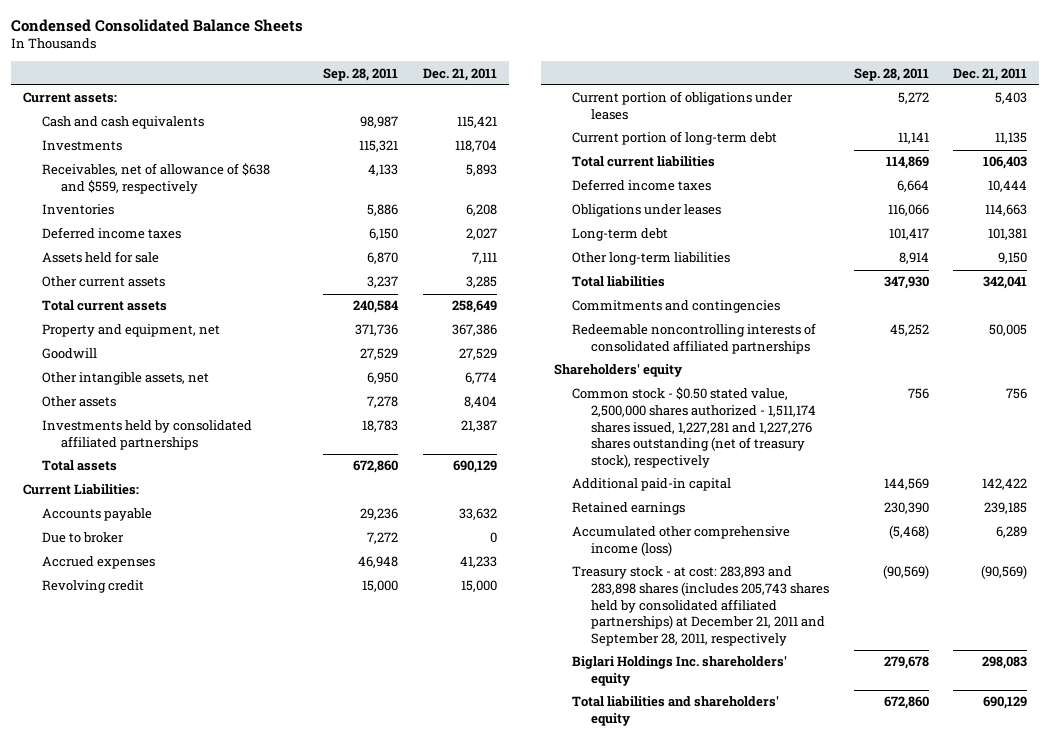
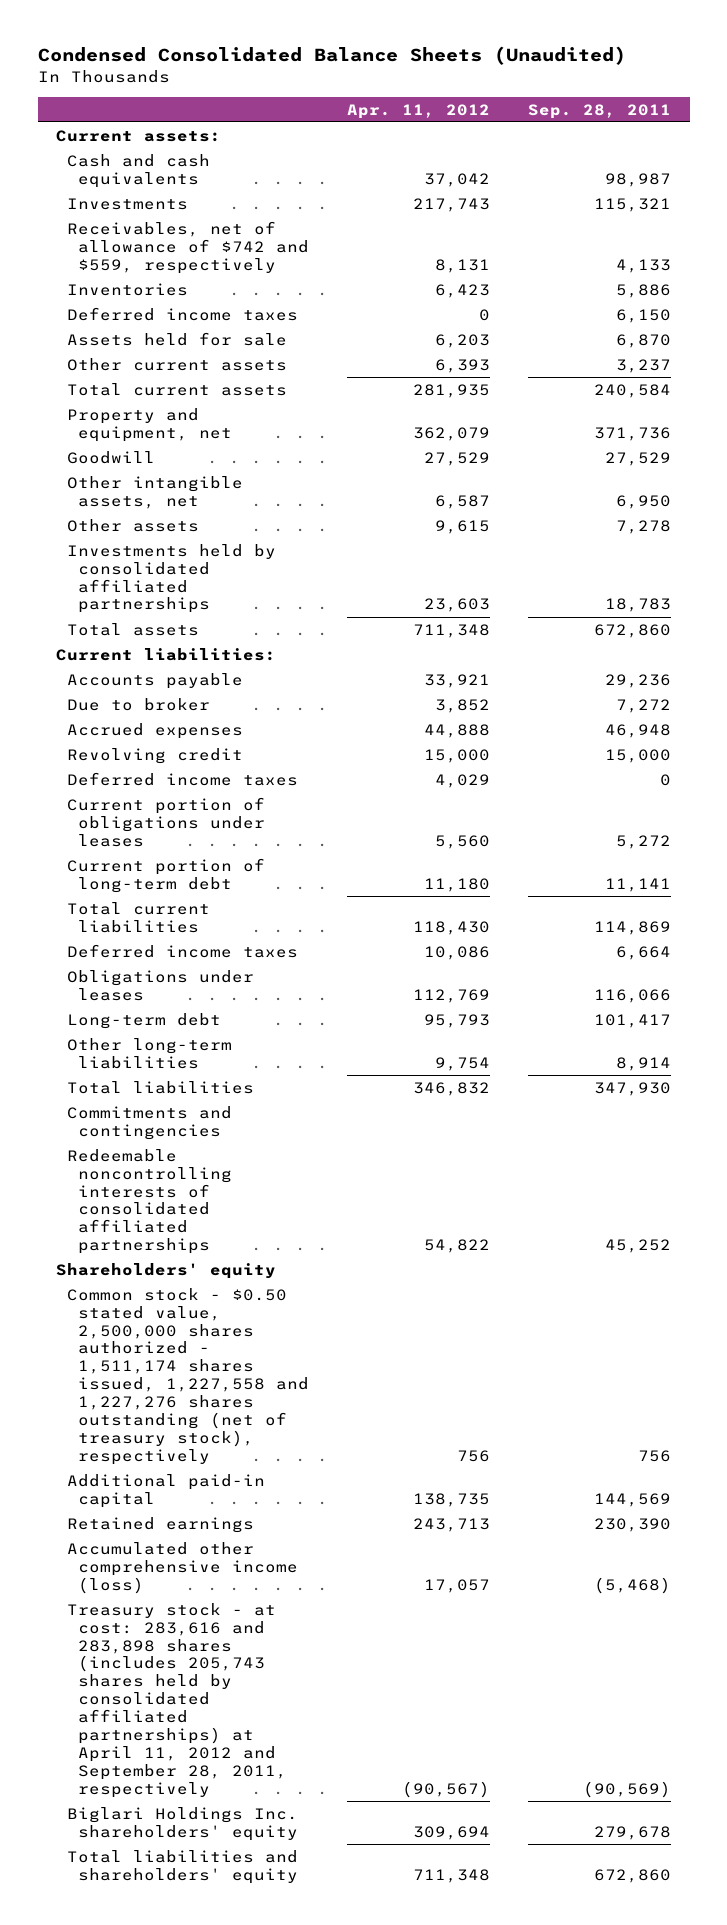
[11,19,304,33] Condensed Consolidated Balance Sheets -> [37,46,626,66] Condensed Consolidated Balance Sheets (Unaudited)
[422,67,497,81] Dec. 21, 2011 -> none
none -> [347,103,491,119] Apr. 11, 2012
[42,163,271,195] Receivables, net of allowance of $638 and $559, respectively -> [67,220,310,274] Receivables, net of allowance of $742 and $559, respectively
[23,484,140,496] Current Liabilities: -> [56,647,277,661] Current liabilities:
none -> [67,771,299,786] Deferred income taxes
[572,387,816,468] Common stock - $0.50 stated value, 2,500,000 shares authorized - 1,511,174 shares issued, 1,227,281 and 1,227,276 shares outstanding (net of treasury stock), respectively -> [67,1287,310,1465] Common stock - $0.50 stated value, 2,500,000 shares authorized - 1,511,174 shares issued, 1,227,558 and 1,227,276 shares outstanding (net of treasury stock), respectively
[572,566,829,646] Treasury stock - at cost: 283,893 and 283,898 shares (includes 205,743 shares held by consolidated affiliated partnerships) at December 21, 2011 and September 28, 2011, respectively -> [67,1602,288,1798] Treasury stock - at cost: 283,616 and 283,898 shares (includes 205,743 shares held by consolidated affiliated partnerships) at April 11, 2012 and September 28, 2011, respectively

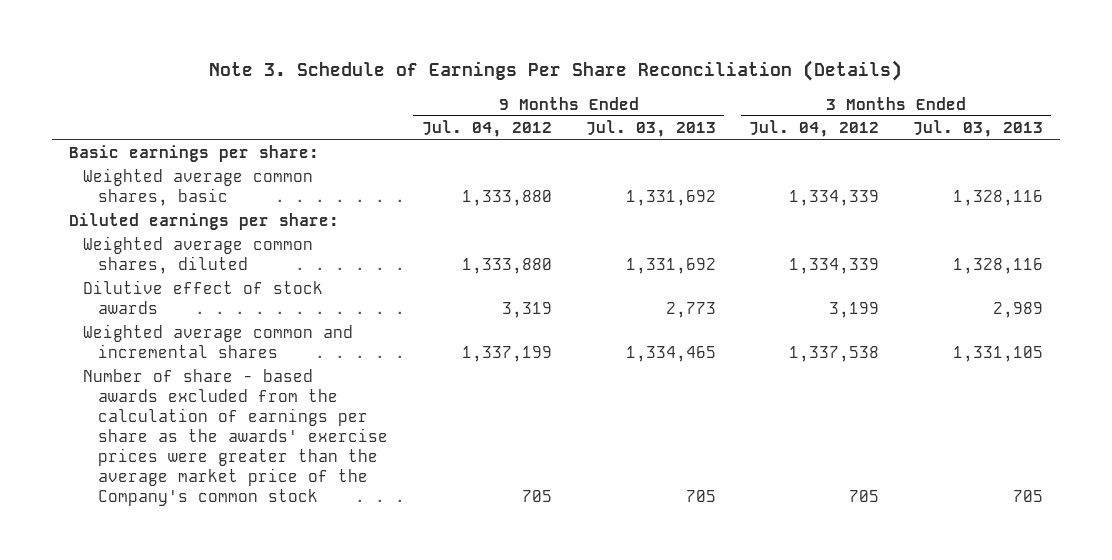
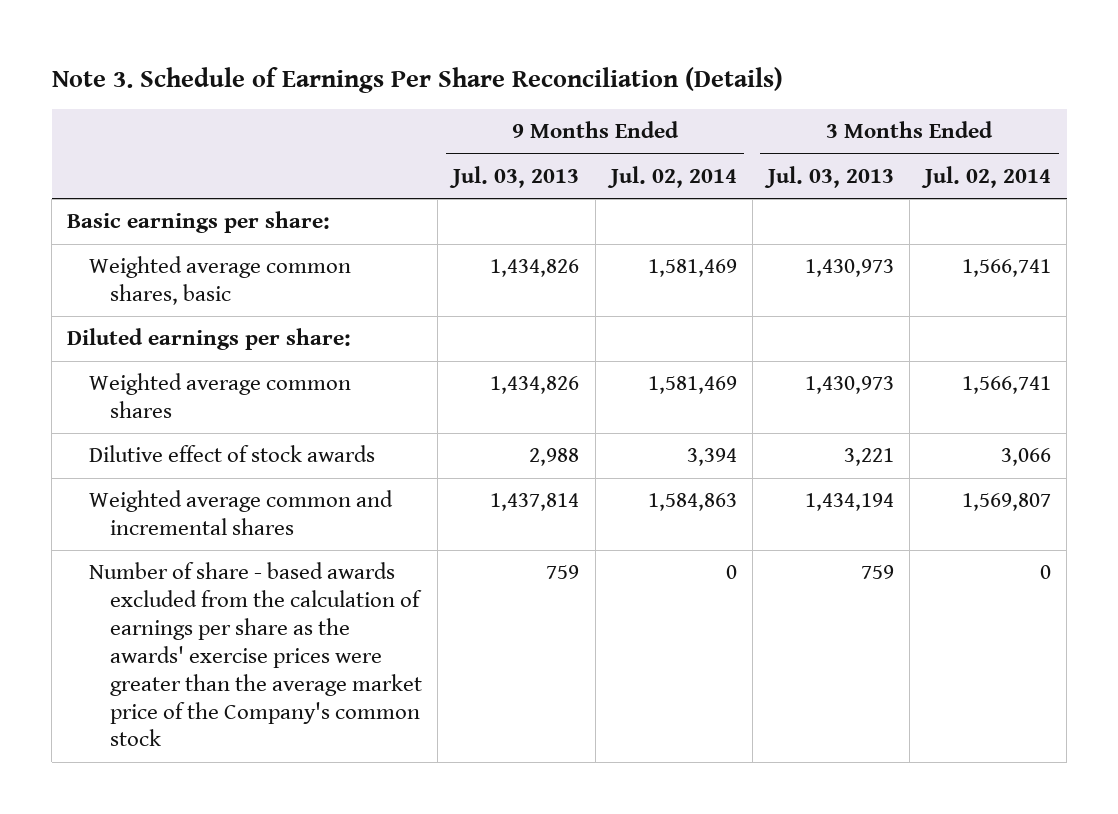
[421,120,552,138] Jul. 04, 2012 -> none
[749,120,880,138] Jul. 04, 2012 -> none
none -> [606,165,737,188] Jul. 02, 2014
none -> [921,165,1052,188] Jul. 02, 2014
[625,190,716,207] 1,331,692 -> [490,259,580,278] 1,434,826
[953,190,1044,207] 1,328,116 -> [804,259,894,278] 1,430,973
[83,236,314,275] Weighted average common shares, diluted -> [88,373,351,419] Weighted average common shares
[625,258,716,275] 1,331,692 -> [490,376,580,395] 1,434,826
[953,258,1044,275] 1,328,116 -> [804,376,894,395] 1,430,973
[665,302,716,319] 2,773 -> [529,448,580,467] 2,988
[993,302,1044,319] 2,989 -> [843,448,894,467] 3,221
[625,346,716,363] 1,334,465 -> [490,493,580,512] 1,437,814
[953,346,1044,363] 1,331,105 -> [804,493,894,512] 1,434,194
[685,489,716,502] 705 -> [546,565,580,580] 759
[1013,489,1044,502] 705 -> [860,565,894,580] 759

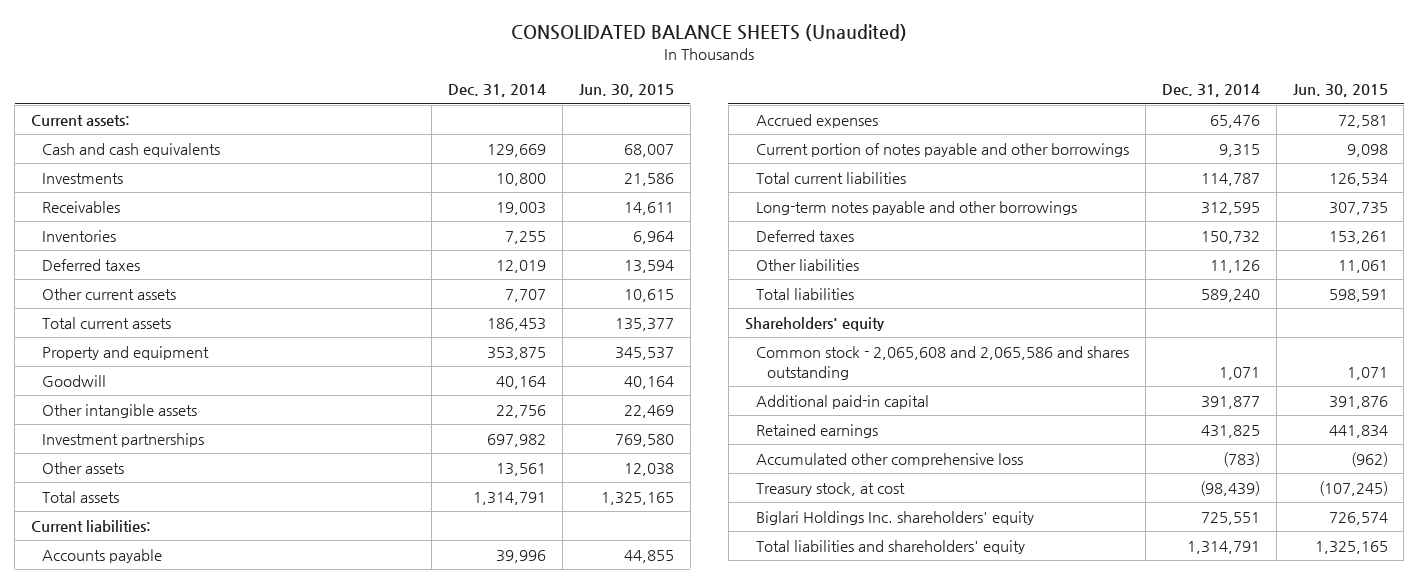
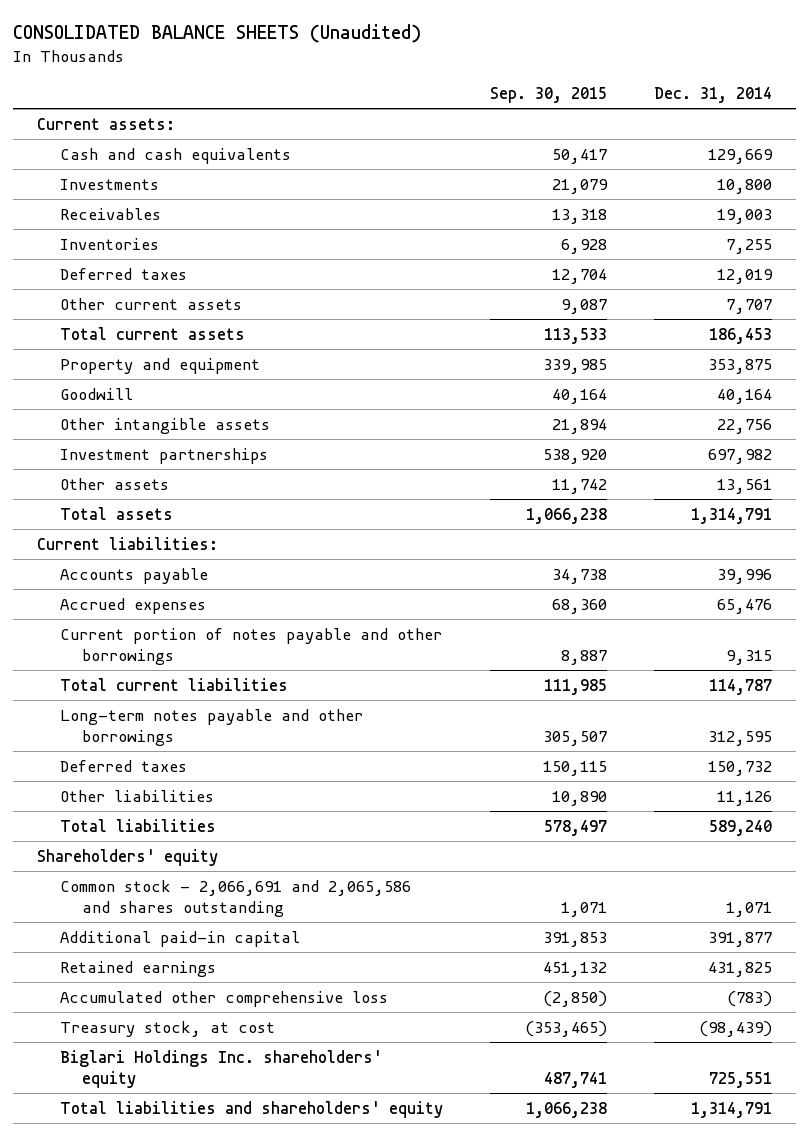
[578,84,674,98] Jun. 30, 2015 -> none
none -> [489,86,607,103] Sep. 30, 2015
[755,346,1129,380] Common stock - 2,065,608 and 2,065,586 and shares outstanding -> [59,879,411,917] Common stock - 2,066,691 and 2,065,586 and shares outstanding

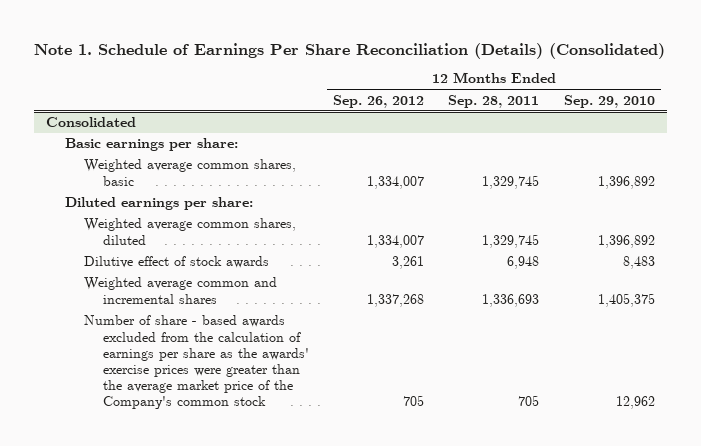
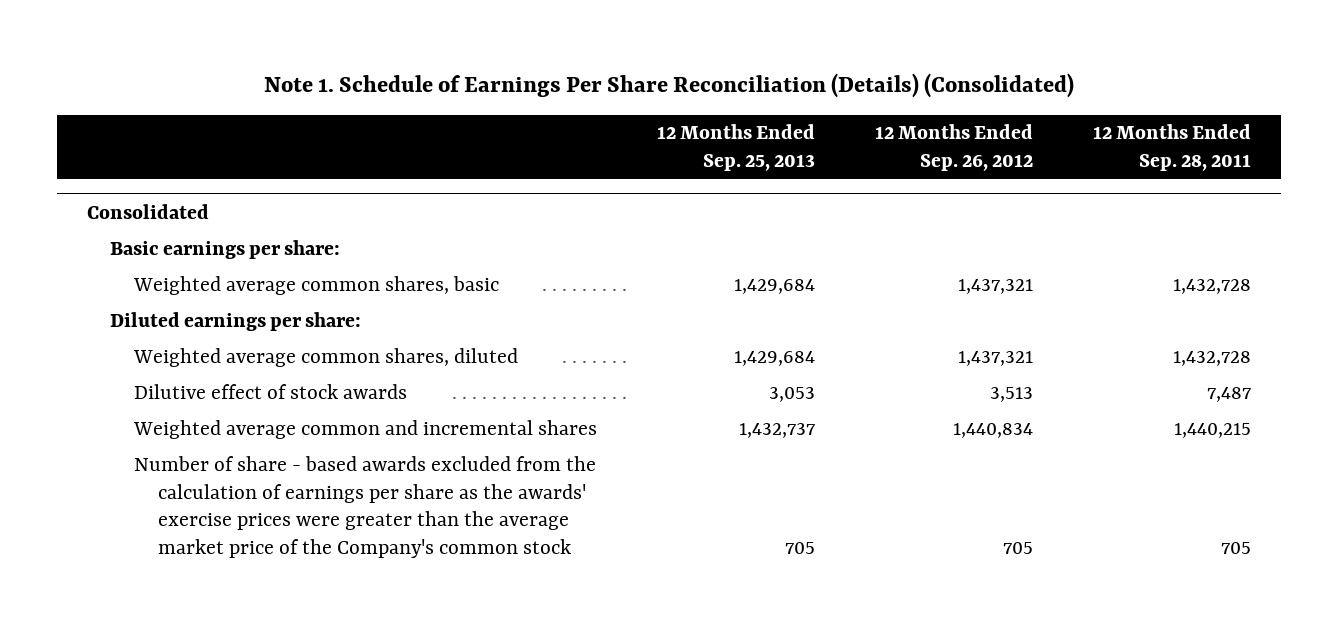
[563,94,655,108] Sep. 29, 2010 -> none
none -> [657,124,816,172] 12 Months Ended Sep. 25, 2013
[367,175,425,189] 1,334,007 -> [958,278,1034,294] 1,437,321
[482,174,540,189] 1,329,745 -> [1172,278,1251,294] 1,432,728
[367,234,425,248] 1,334,007 -> [958,350,1034,366] 1,437,321
[482,233,540,248] 1,329,745 -> [1172,350,1251,366] 1,432,728
[392,256,425,270] 3,261 -> [990,386,1034,402] 3,513
[507,256,540,270] 6,948 -> [1206,386,1251,402] 7,487
[367,293,425,307] 1,337,268 -> [953,422,1034,438] 1,440,834
[482,293,540,307] 1,336,693 -> [1173,422,1251,438] 1,440,215

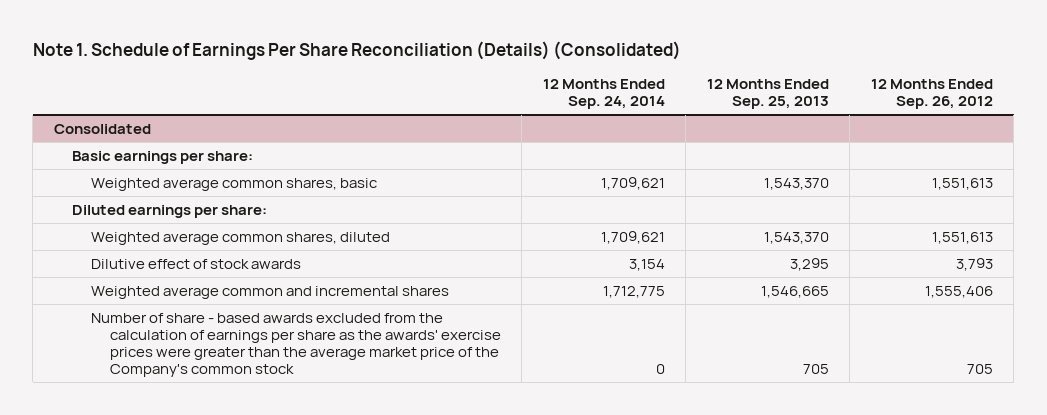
[1092,124,1251,172] 12 Months Ended Sep. 28, 2011 -> none
none -> [542,79,665,110] 12 Months Ended Sep. 24, 2014
[734,278,816,294] 1,429,684 -> [763,177,829,190] 1,543,370
[958,278,1034,294] 1,437,321 -> [931,177,993,190] 1,551,613
[734,350,816,366] 1,429,684 -> [763,231,829,244] 1,543,370
[958,350,1034,366] 1,437,321 -> [931,231,993,244] 1,551,613
[769,386,816,402] 3,053 -> [789,257,829,271] 3,295
[990,386,1034,402] 3,513 -> [955,257,993,271] 3,793
[739,422,816,438] 1,432,737 -> [760,285,829,298] 1,546,665
[953,422,1034,438] 1,440,834 -> [924,285,993,298] 1,555,406

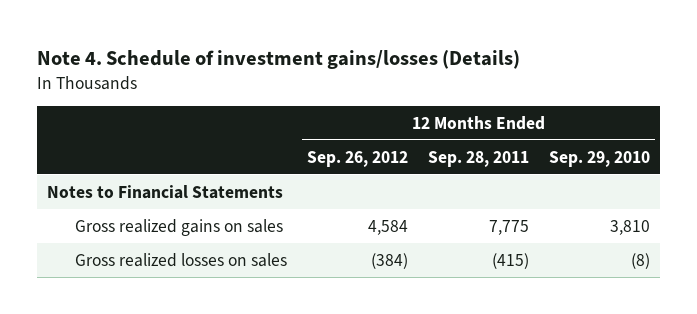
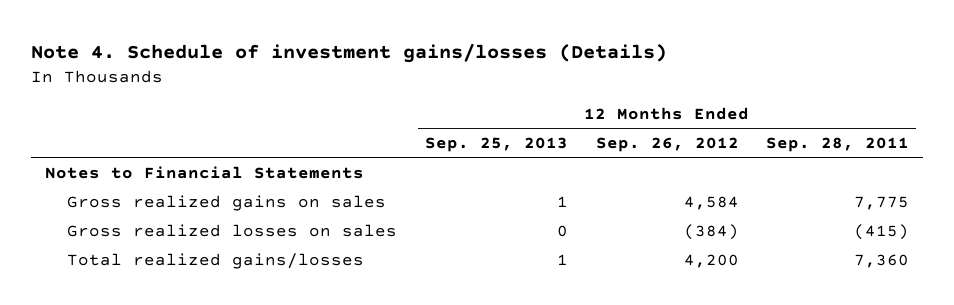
[549,150,651,167] Sep. 29, 2010 -> none
none -> [425,137,569,153] Sep. 25, 2013
none -> [67,252,365,269] Total realized gains/losses

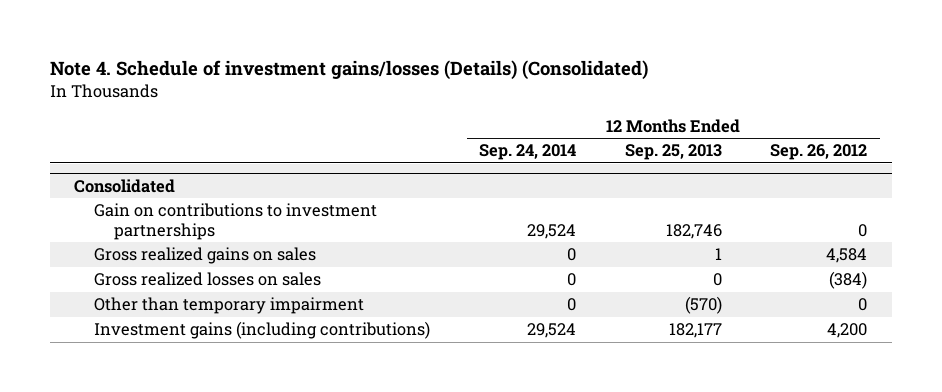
[30,44,667,64] Note 4. Schedule of investment gains/losses (Details) -> [50,60,649,81] Note 4. Schedule of investment gains/losses (Details) (Consolidated)
[766,137,910,153] Sep. 28, 2011 -> none
none -> [479,144,577,161] Sep. 24, 2014
[44,165,364,179] Notes to Financial Statements -> none
none -> [74,178,176,193] Consolidated
none -> [94,203,378,240] Gain on contributions to investment partnerships
[67,252,365,269] Total realized gains/losses -> none
none -> [94,297,365,315] Other than temporary impairment
none -> [94,321,431,340] Investment gains (including contributions)

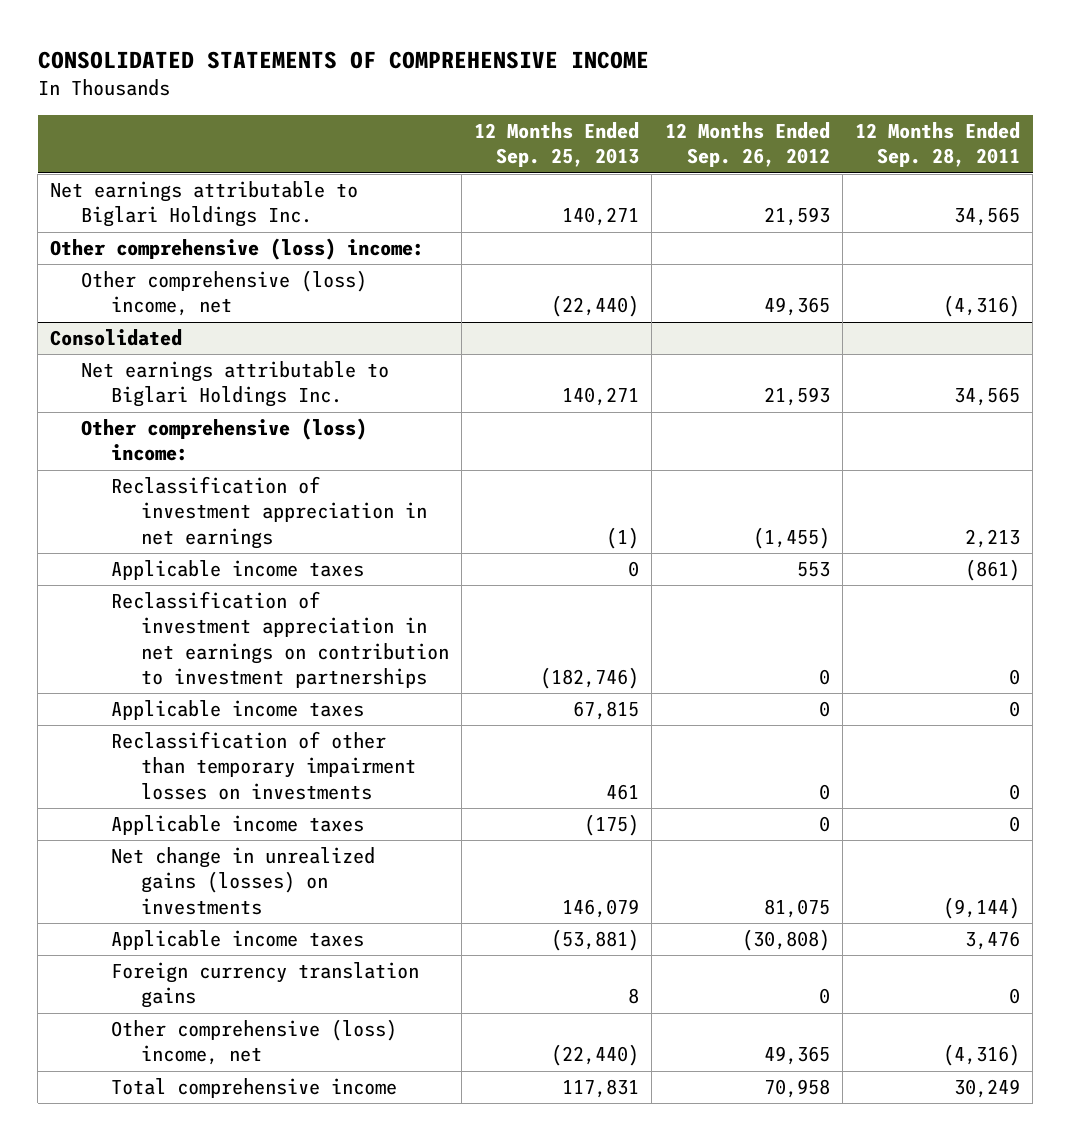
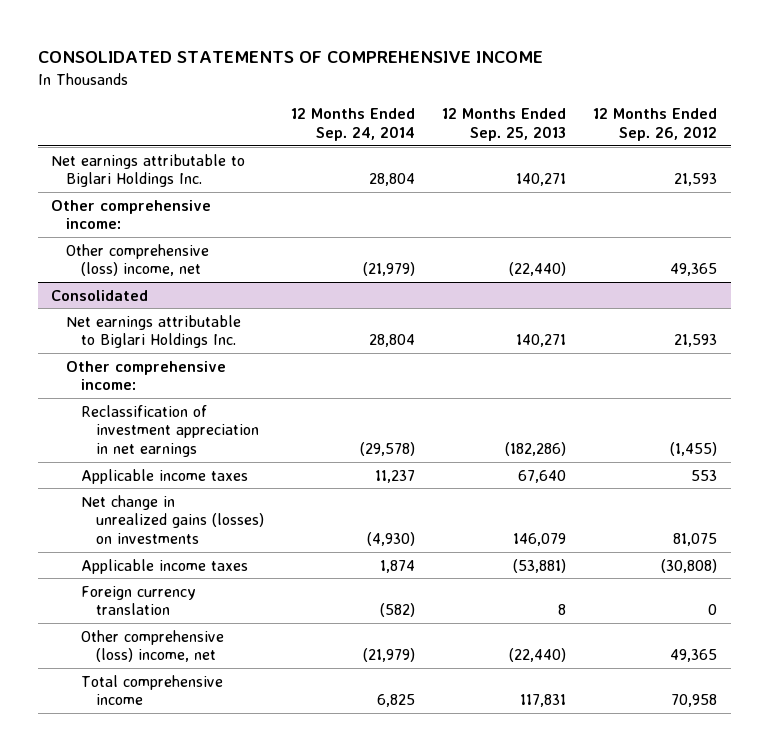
[854,121,1020,168] 12 Months Ended Sep. 28, 2011 -> none
none -> [291,108,416,142] 12 Months Ended Sep. 24, 2014
[50,238,425,261] Other comprehensive (loss) income: -> [51,199,212,230] Other comprehensive income:
[110,591,449,689] Reclassification of investment appreciation in net earnings on contribution to investment partnerships -> none
[110,700,364,721] Applicable income taxes -> none
[110,731,416,800] Reclassification of other than temporary impairment losses on investments -> none
[110,815,364,836] Applicable income taxes -> none
[80,418,367,462] Other comprehensive (loss) income: -> [66,360,227,391] Other comprehensive income:
[606,526,640,549] (1) -> [505,442,567,457] (182,286)
[628,561,640,578] 0 -> [518,469,567,483] 67,640
[110,962,419,1009] Foreign currency translation gains -> [81,585,197,616] Foreign currency translation

